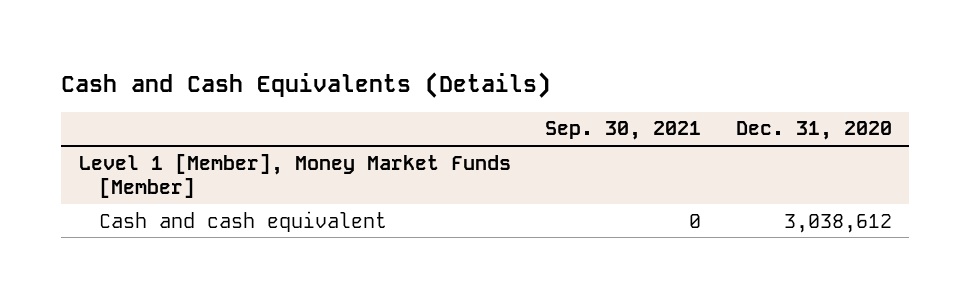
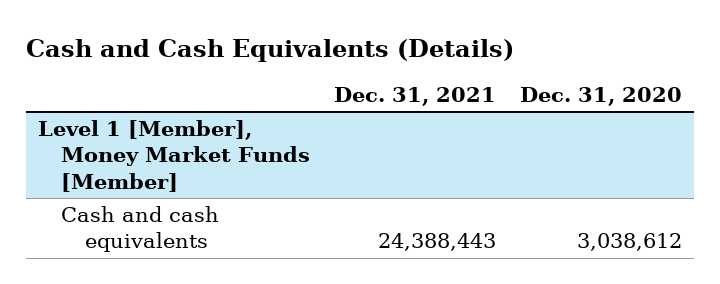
[545,121,702,141] Sep. 30, 2021 -> none
none -> [334,86,497,106] Dec. 31, 2021
[99,210,388,232] Cash and cash equivalent -> [61,206,220,253] Cash and cash equivalents

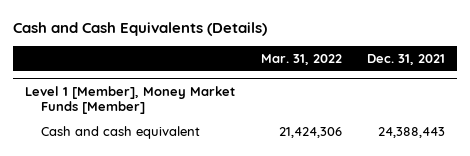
[520,86,683,106] Dec. 31, 2020 -> none
none -> [260,53,342,65] Mar. 31, 2022
[61,206,220,253] Cash and cash equivalents -> [41,125,201,139] Cash and cash equivalent

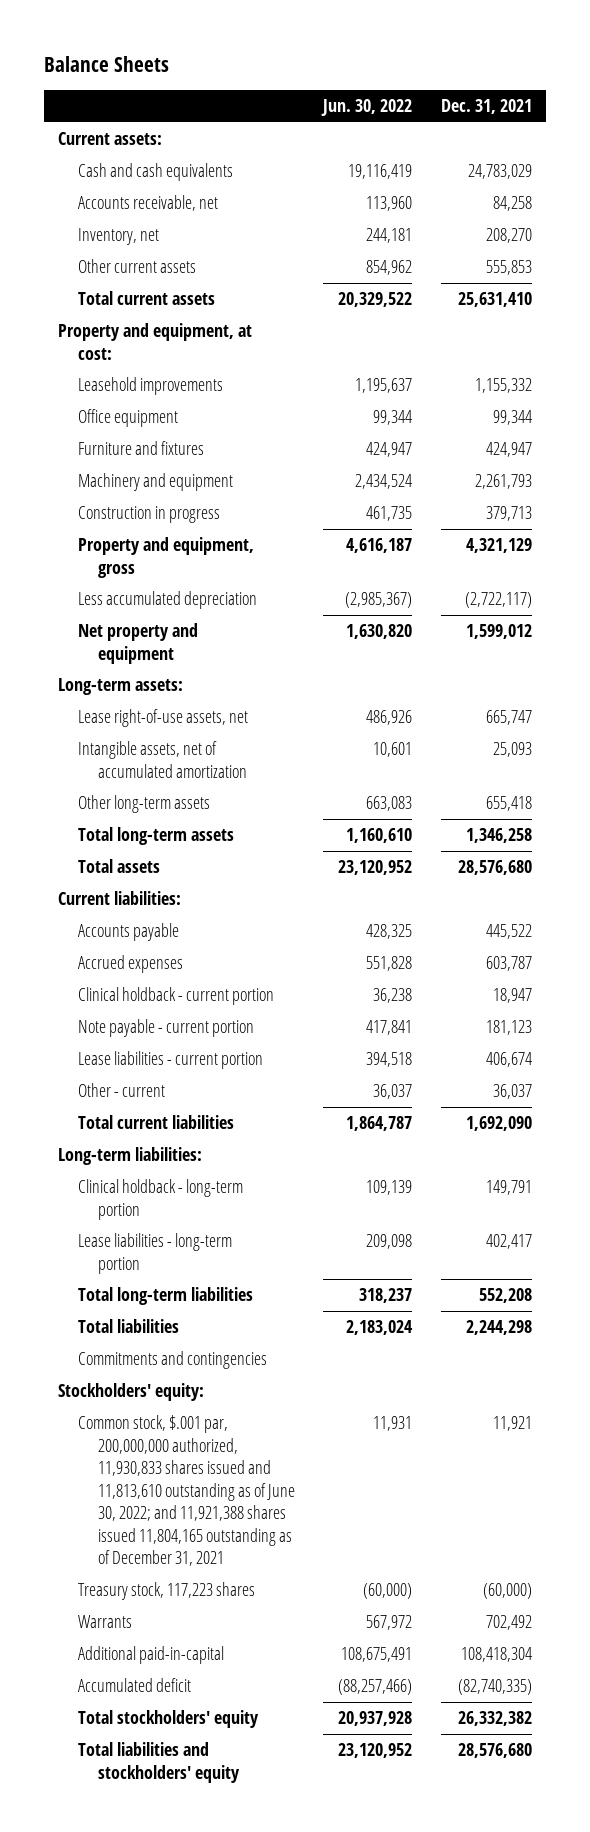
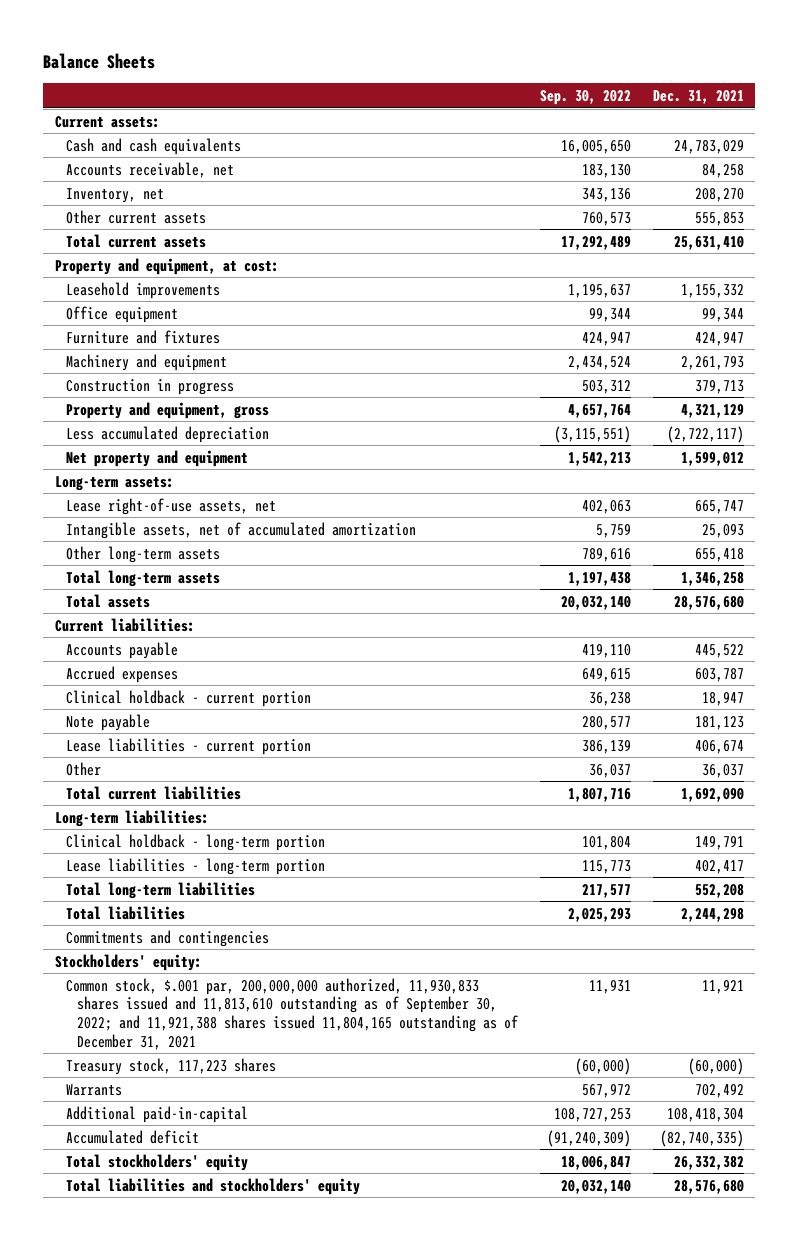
[321,99,413,117] Jun. 30, 2022 -> none
none -> [539,89,631,105] Sep. 30, 2022
[78,1019,255,1038] Note payable - current portion -> [65,713,150,731] Note payable
[78,1083,166,1098] Other - current -> [65,761,101,776] Other
[78,1415,295,1567] Common stock, $.001 par, 200,000,000 authorized, 11,930,833 shares issued and 11,813,610 outstanding as of June 30, 2022; and 11,921,388 shares issued 11,804,165 outstanding as of December 31, 2021 -> [65,977,518,1050] Common stock, $.001 par, 200,000,000 authorized, 11,930,833 shares issued and 11,813,610 outstanding as of September 30, 2022; and 11,921,388 shares issued 11,804,165 outstanding as of December 31, 2021

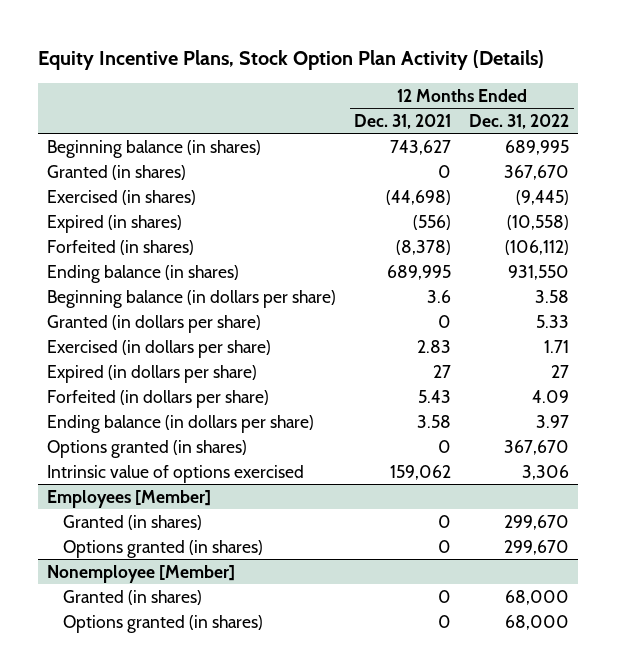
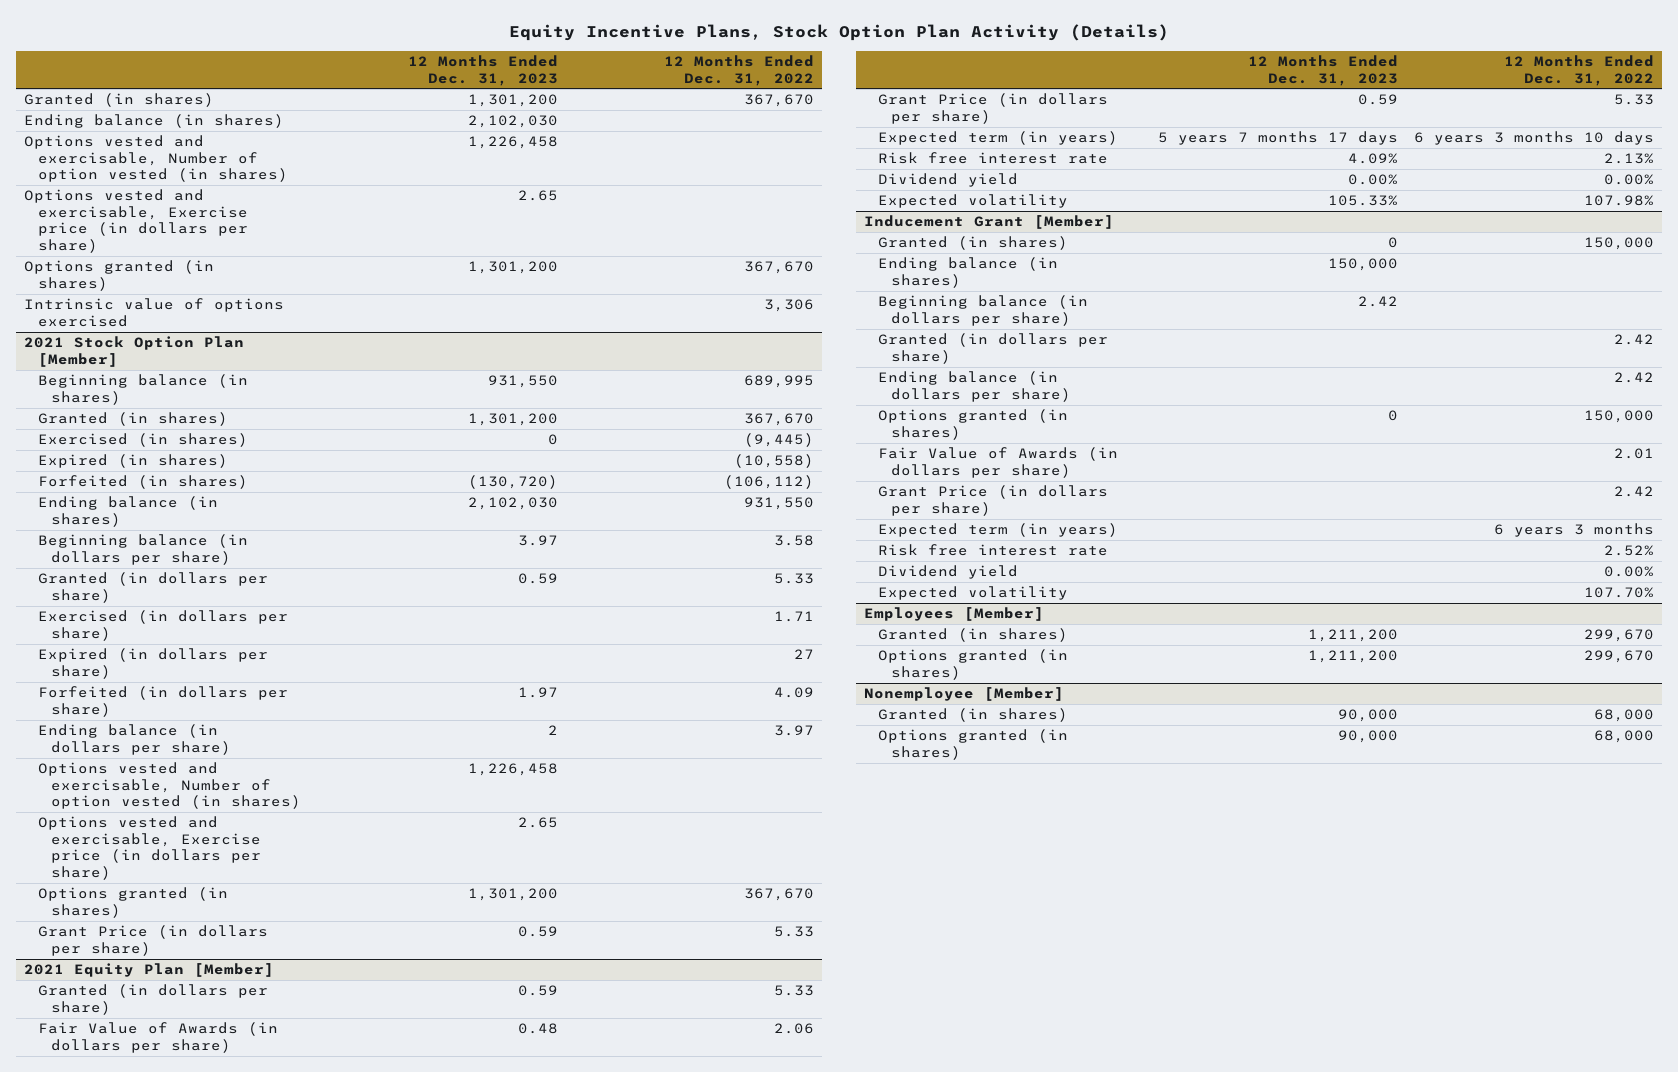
[354,113,452,129] Dec. 31, 2021 -> none
none -> [407,55,558,86] 12 Months Ended Dec. 31, 2023
none -> [24,93,215,108] Granted (in shares)
none -> [24,114,285,129] Ending balance (in shares)
none -> [24,135,288,183] Options vested and exercisable, Number of option vested (in shares)
none -> [24,189,248,253] Options vested and exercisable, Exercise price (in dollars per share)
none -> [24,260,215,291] Options granted (in shares)
[47,464,305,483] Intrinsic value of options exercised -> [24,298,285,327] Intrinsic value of options exercised
none -> [24,336,245,367] 2021 Stock Option Plan [Member]
none -> [37,762,302,810] Options vested and exercisable, Number of option vested (in shares)
none -> [37,816,262,880] Options vested and exercisable, Exercise price (in dollars per share)
none -> [37,925,268,956] Grant Price (in dollars per share)
none -> [24,963,275,978] 2021 Equity Plan [Member]
none -> [37,984,268,1015] Granted (in dollars per share)
none -> [37,1022,278,1053] Fair Value of Awards (in dollars per share)
none -> [877,93,1108,124] Grant Price (in dollars per share)
none -> [877,131,1118,146] Expected term (in years)
none -> [877,152,1108,165] Risk free interest rate
none -> [877,173,1018,188] Dividend yield
none -> [877,194,1068,209] Expected volatility
none -> [864,215,1115,230] Inducement Grant [Member]
none -> [877,236,1068,251] Granted (in shares)
none -> [877,257,1058,288] Ending balance (in shares)
none -> [877,295,1088,326] Beginning balance (in dollars per share)
none -> [877,333,1108,364] Granted (in dollars per share)
none -> [877,371,1072,402] Ending balance (in dollars per share)
none -> [877,409,1068,440] Options granted (in shares)
none -> [877,447,1118,478] Fair Value of Awards (in dollars per share)
none -> [877,485,1108,516] Grant Price (in dollars per share)
none -> [877,523,1118,538] Expected term (in years)
none -> [877,544,1108,557] Risk free interest rate
none -> [877,565,1018,580] Dividend yield
none -> [877,586,1068,601] Expected volatility

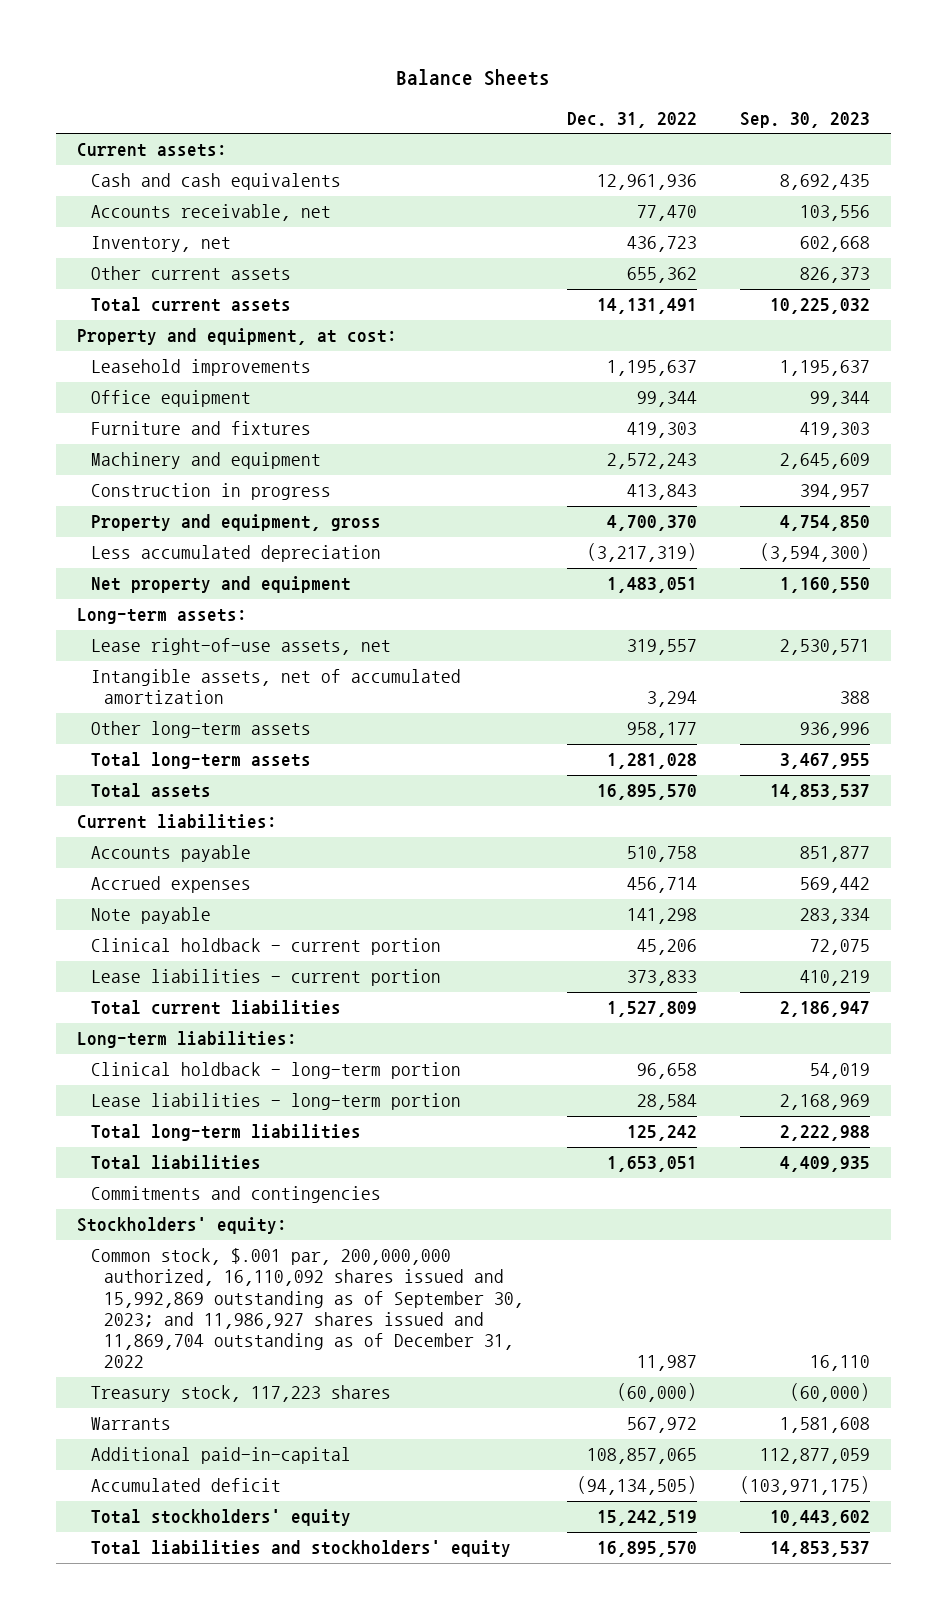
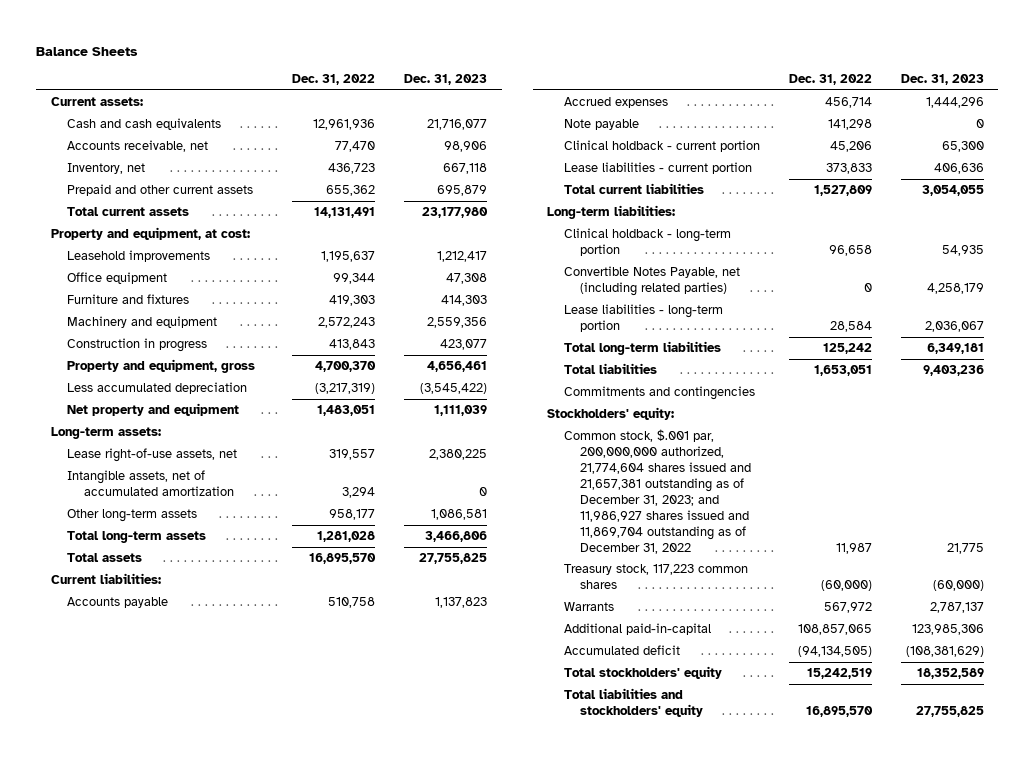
[739,111,870,128] Sep. 30, 2023 -> none
none -> [404,74,488,86] Dec. 31, 2023
[90,266,291,281] Other current assets -> [67,184,254,197] Prepaid and other current assets
none -> [563,266,740,297] Convertible Notes Payable, net (including related parties)
[90,1248,524,1369] Common stock, $.001 par, 200,000,000 authorized, 16,110,092 shares issued and 15,992,869 outstanding as of September 30, 2023; and 11,986,927 shares issued and 11,869,704 outstanding as of December 31, 2022 -> [563,429,752,554] Common stock, $.001 par, 200,000,000 authorized, 21,774,604 shares issued and 21,657,381 outstanding as of December 31, 2023; and 11,986,927 shares issued and 11,869,704 outstanding as of December 31, 2022
[90,1385,391,1403] Treasury stock, 117,223 shares -> [563,564,748,590] Treasury stock, 117,223 common shares

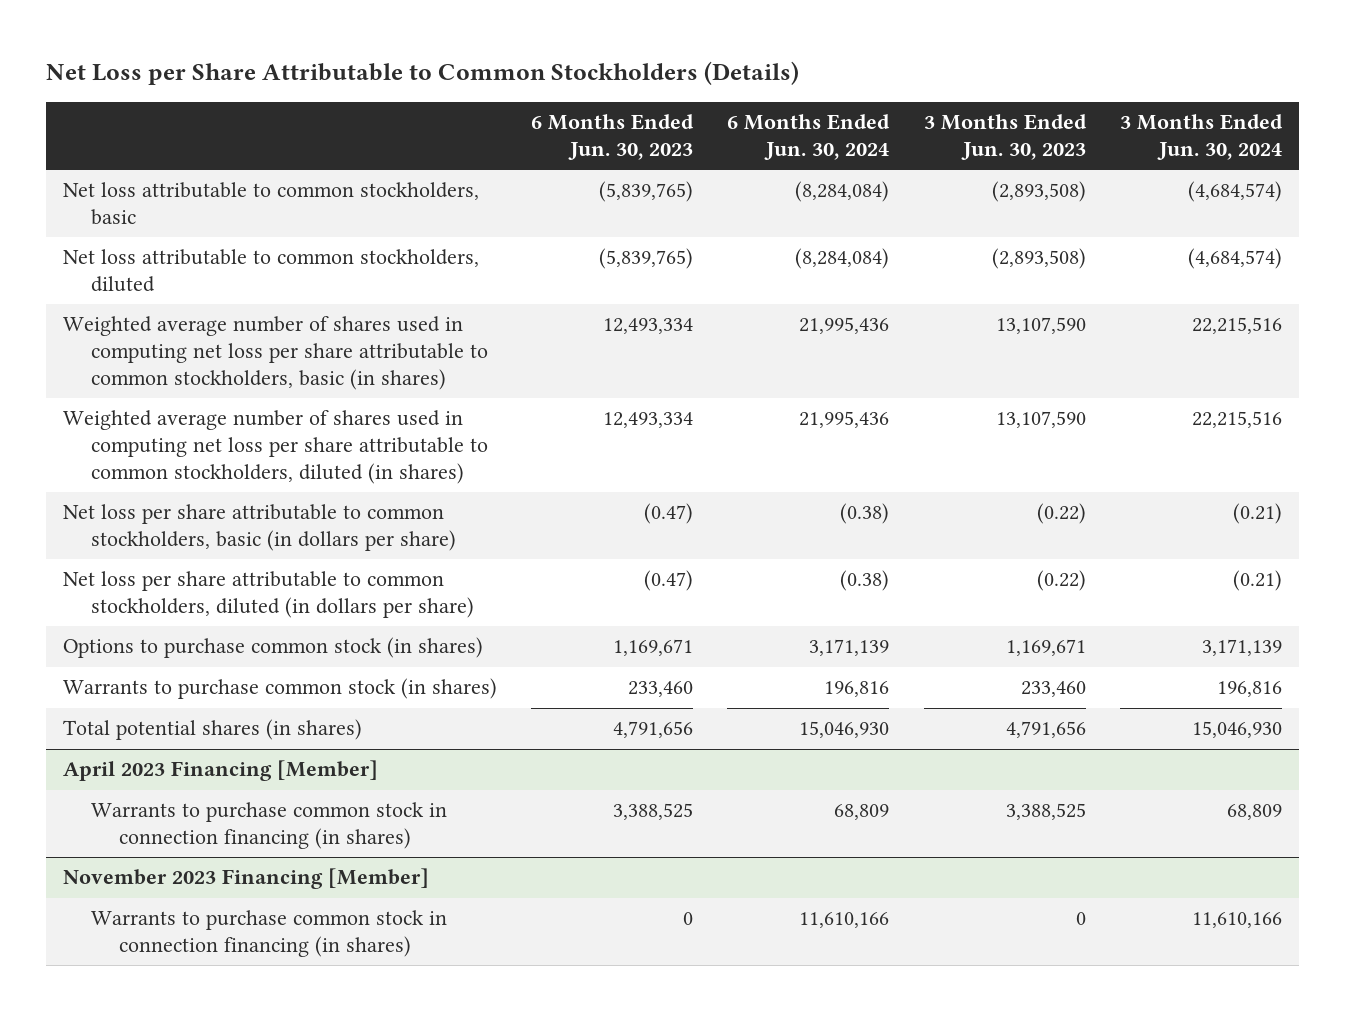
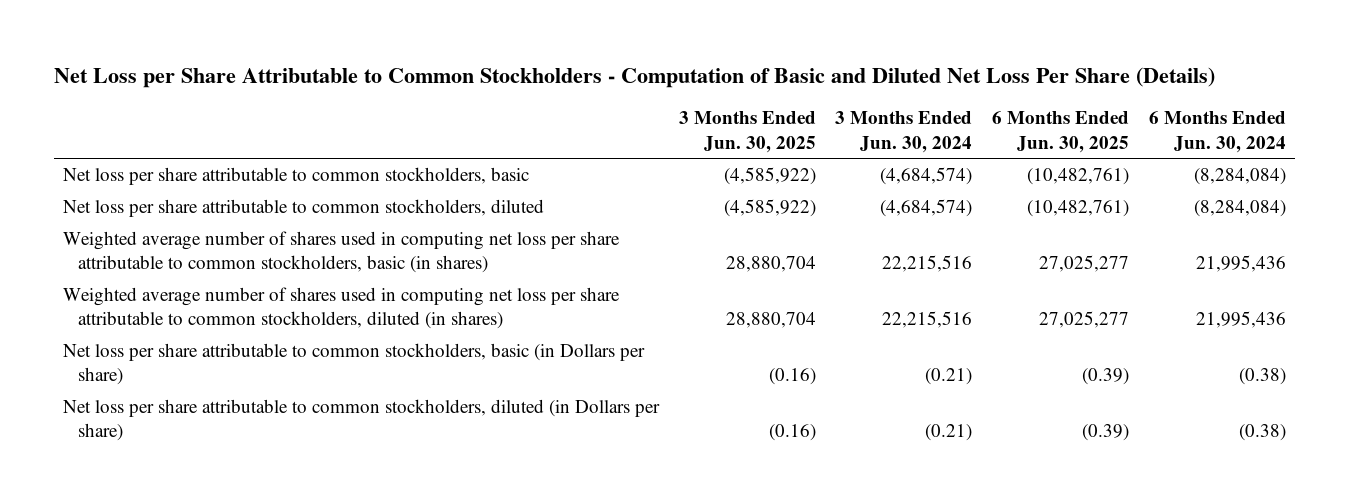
[46,61,800,86] Net Loss per Share Attributable to Common Stockholders (Details) -> [53,67,1215,89] Net Loss per Share Attributable to Common Stockholders - Computation of Basic and Diluted Net Loss Per Share (Details)
[531,114,695,161] 6 Months Ended Jun. 30, 2023 -> none
[923,114,1087,161] 3 Months Ended Jun. 30, 2023 -> none
none -> [678,111,816,153] 3 Months Ended Jun. 30, 2025
none -> [992,111,1130,153] 6 Months Ended Jun. 30, 2025
[63,182,480,226] Net loss attributable to common stockholders, basic -> [63,167,530,186] Net loss per share attributable to common stockholders, basic
[63,249,480,293] Net loss attributable to common stockholders, diluted -> [63,199,545,218] Net loss per share attributable to common stockholders, diluted
[63,637,484,659] Options to purchase common stock (in shares) -> none
[63,678,498,700] Warrants to purchase common stock (in shares) -> none
[63,719,363,741] Total potential shares (in shares) -> none
[63,760,379,782] April 2023 Financing [Member] -> none
[91,802,448,850] Warrants to purchase common stock in connection financing (in shares) -> none
[63,868,430,890] November 2023 Financing [Member] -> none
[91,910,448,958] Warrants to purchase common stock in connection financing (in shares) -> none
[63,504,457,552] Net loss per share attributable to common stockholders, basic (in dollars per share) -> [63,343,646,386] Net loss per share attributable to common stockholders, basic (in Dollars per share)
[63,571,475,619] Net loss per share attributable to common stockholders, diluted (in dollars per share) -> [63,399,661,442] Net loss per share attributable to common stockholders, diluted (in Dollars per share)

